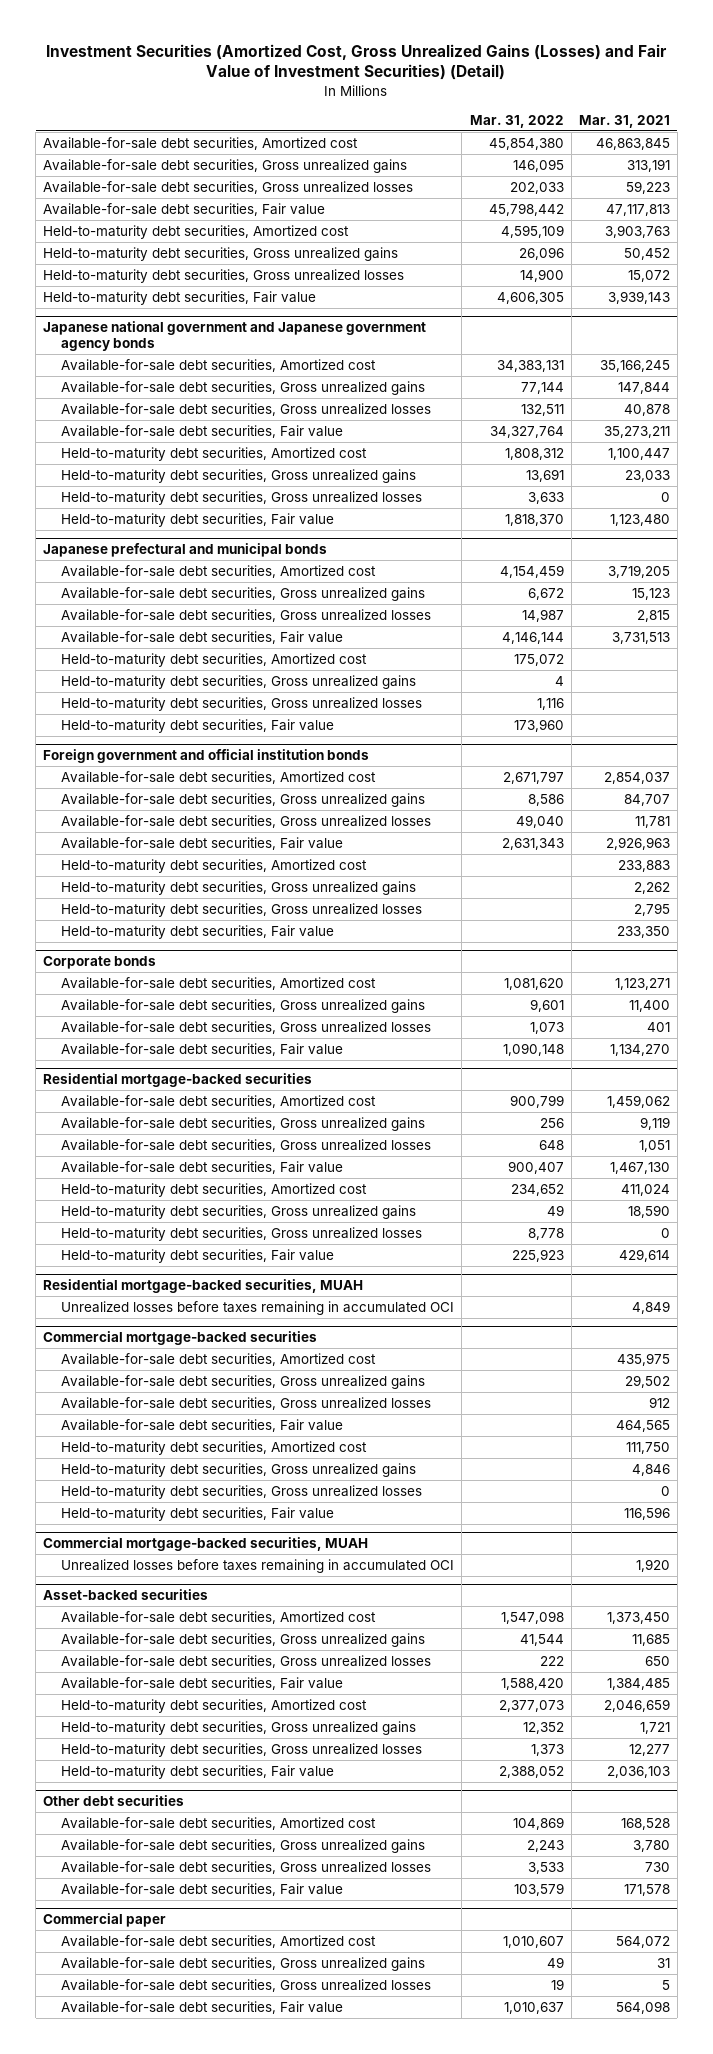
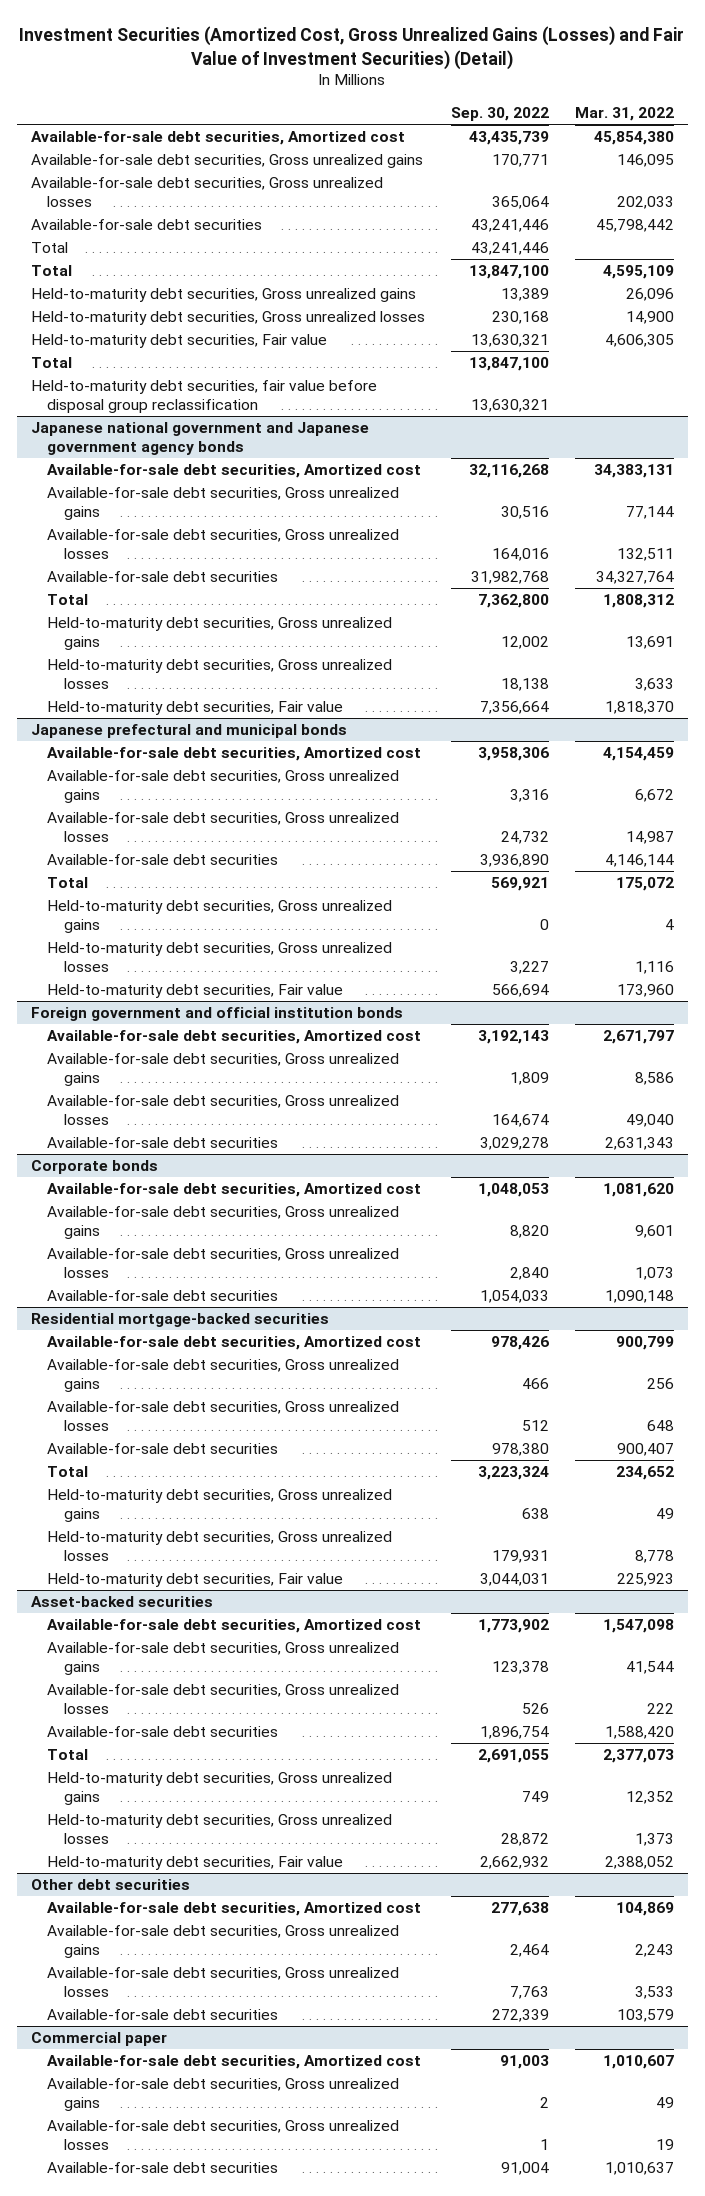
[578,114,670,128] Mar. 31, 2021 -> none
none -> [450,106,549,121] Sep. 30, 2022
[43,202,326,216] Available-for-sale debt securities, Fair value -> [30,219,262,231] Available-for-sale debt securities
none -> [30,242,68,254] Total
[43,224,350,239] Held-to-maturity debt securities, Amortized cost -> [30,265,72,277] Total
none -> [30,357,72,369] Total
none -> [30,380,377,413] Held-to-maturity debt securities, fair value before disposal group reclassification
[61,424,344,438] Available-for-sale debt securities, Fair value -> [47,571,279,583] Available-for-sale debt securities
[61,446,368,461] Held-to-maturity debt securities, Amortized cost -> [47,594,89,606] Total
[61,630,344,644] Available-for-sale debt securities, Fair value -> [47,854,279,866] Available-for-sale debt securities
[61,652,368,667] Held-to-maturity debt securities, Amortized cost -> [47,877,89,889] Total
[61,858,368,873] Held-to-maturity debt securities, Amortized cost -> none
[61,880,417,895] Held-to-maturity debt securities, Gross unrealized gains -> none
[61,902,423,917] Held-to-maturity debt securities, Gross unrealized losses -> none
[61,924,335,939] Held-to-maturity debt securities, Fair value -> none
[61,836,344,850] Available-for-sale debt securities, Fair value -> [47,1137,279,1149] Available-for-sale debt securities
[61,1042,344,1056] Available-for-sale debt securities, Fair value -> [47,1290,279,1302] Available-for-sale debt securities
[61,1160,344,1174] Available-for-sale debt securities, Fair value -> [47,1443,279,1455] Available-for-sale debt securities
[61,1182,368,1197] Held-to-maturity debt securities, Amortized cost -> [47,1466,89,1478] Total
[43,1278,364,1293] Residential mortgage-backed securities, MUAH -> none
[61,1300,455,1315] Unrealized losses before taxes remaining in accumulated OCI -> none
[43,1330,318,1345] Commercial mortgage-backed securities -> none
[61,1352,377,1366] Available-for-sale debt securities, Amortized cost -> none
[61,1374,426,1389] Available-for-sale debt securities, Gross unrealized gains -> none
[61,1396,432,1410] Available-for-sale debt securities, Gross unrealized losses -> none
[61,1418,344,1432] Available-for-sale debt securities, Fair value -> none
[61,1440,368,1455] Held-to-maturity debt securities, Amortized cost -> none
[61,1462,417,1477] Held-to-maturity debt securities, Gross unrealized gains -> none
[61,1484,423,1499] Held-to-maturity debt securities, Gross unrealized losses -> none
[61,1506,335,1521] Held-to-maturity debt securities, Fair value -> none
[43,1536,369,1551] Commercial mortgage-backed securities, MUAH -> none
[61,1558,455,1573] Unrealized losses before taxes remaining in accumulated OCI -> none
[61,1676,344,1690] Available-for-sale debt securities, Fair value -> [47,1726,279,1738] Available-for-sale debt securities
[61,1698,368,1713] Held-to-maturity debt securities, Amortized cost -> [47,1749,89,1761] Total
[61,1882,344,1896] Available-for-sale debt securities, Fair value -> [47,2009,279,2021] Available-for-sale debt securities
[61,2000,344,2014] Available-for-sale debt securities, Fair value -> [47,2162,279,2174] Available-for-sale debt securities

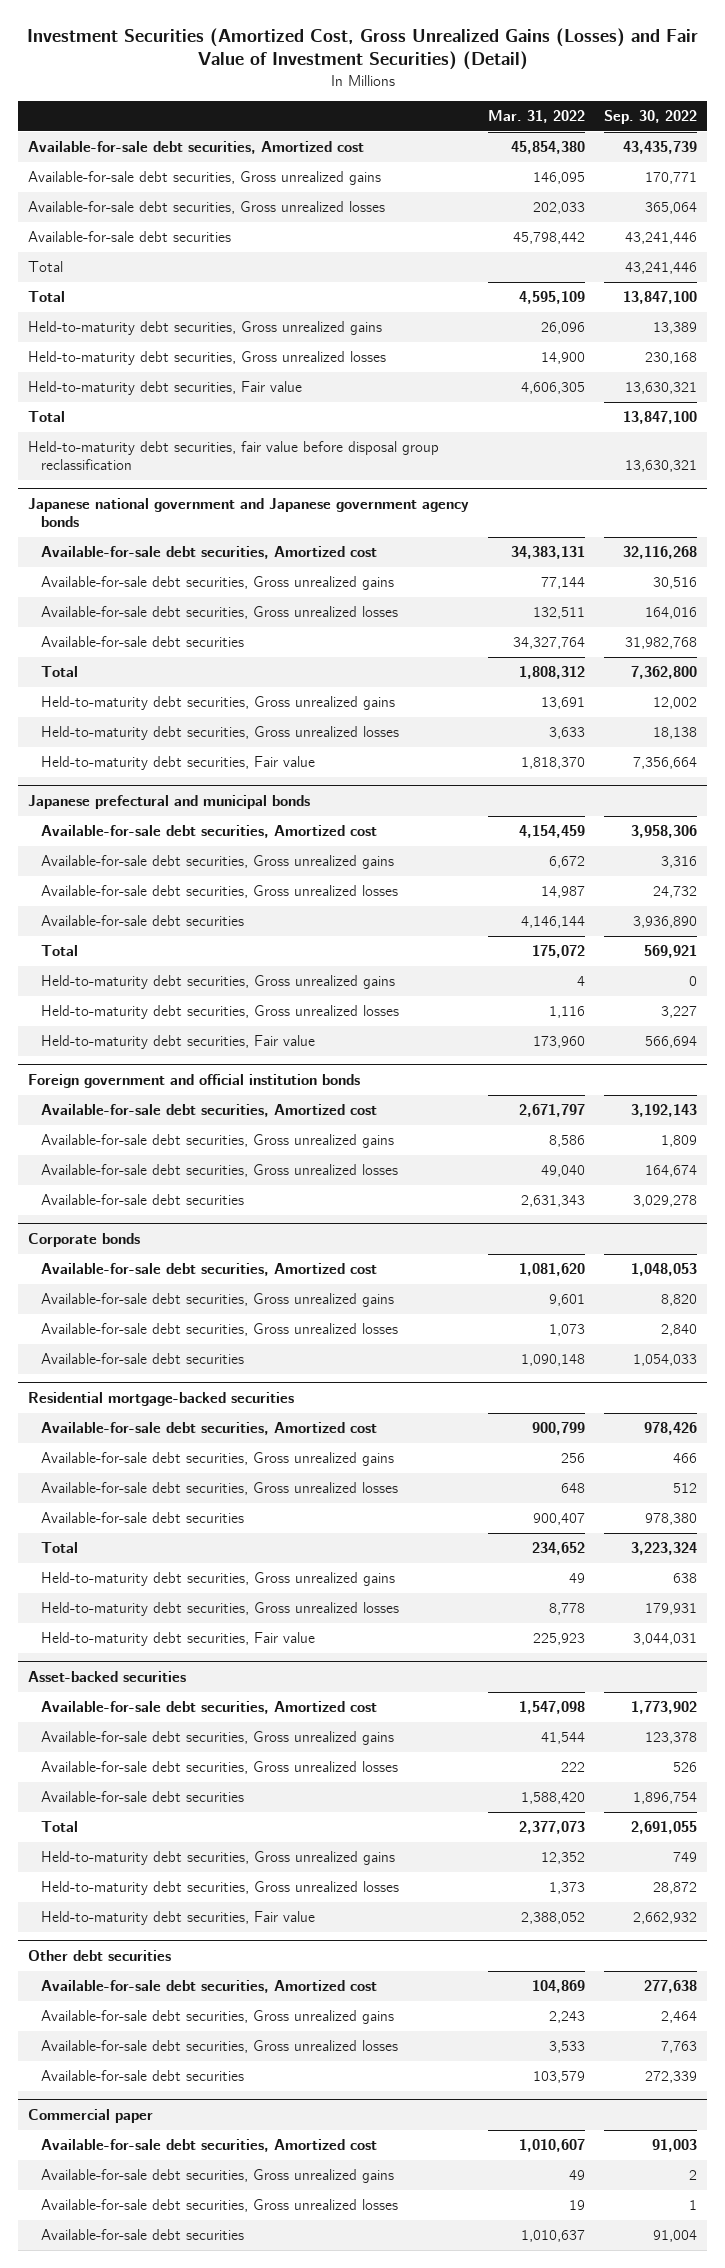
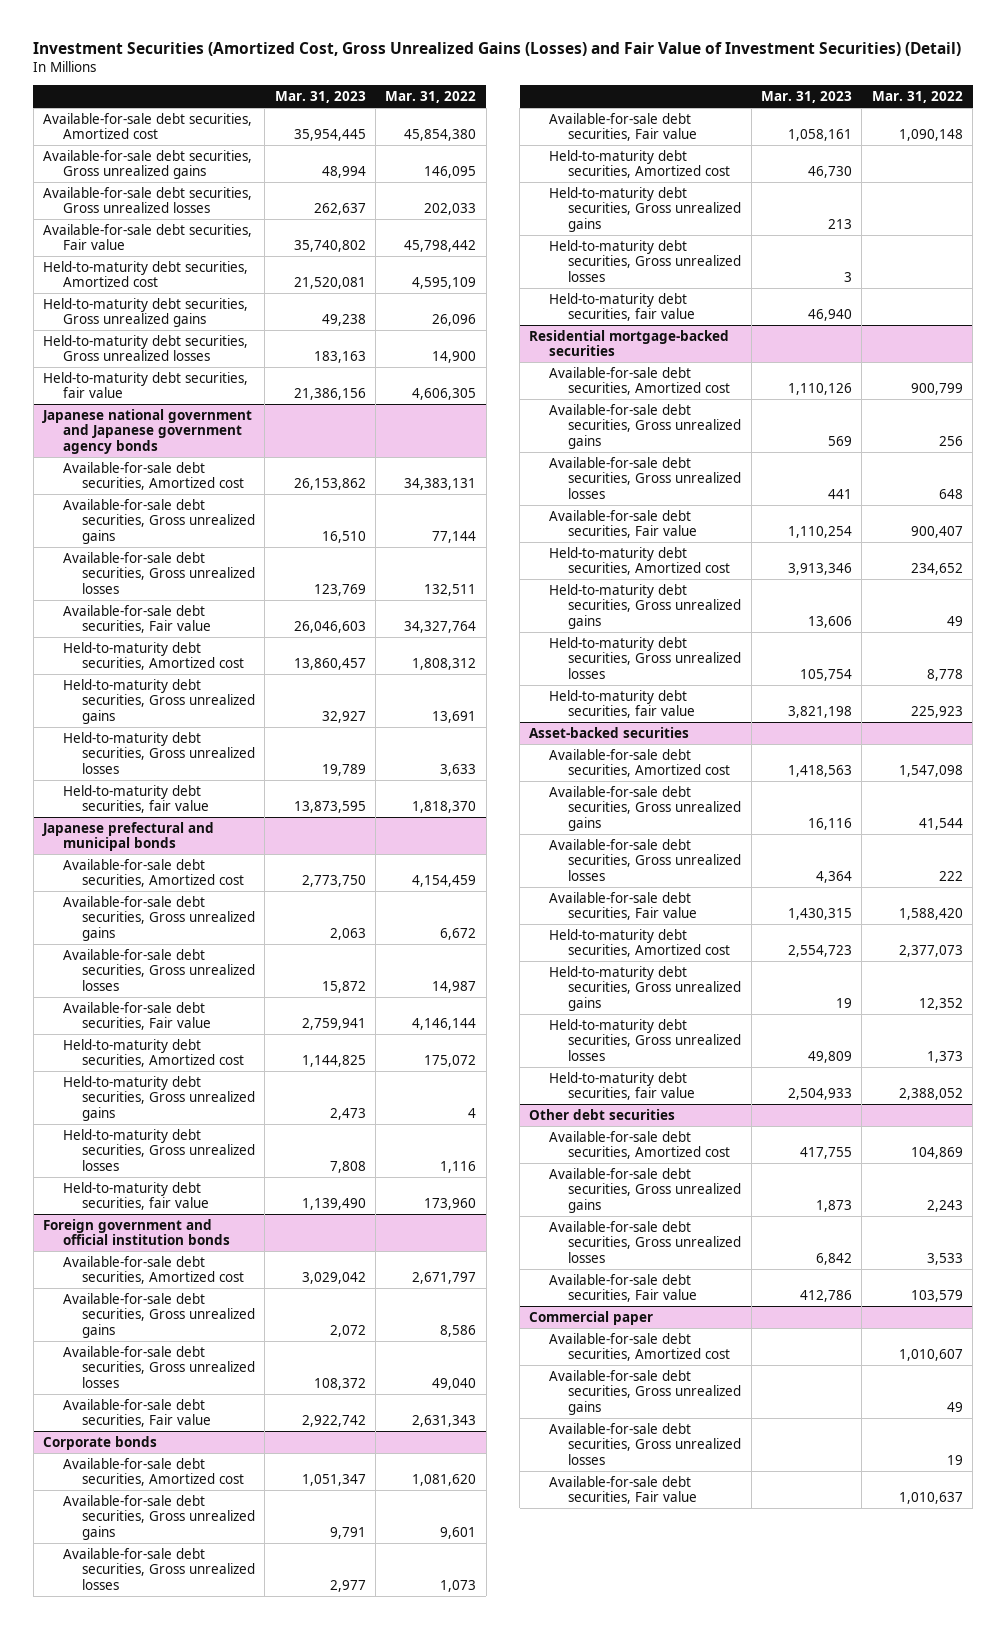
[604,110,698,125] Sep. 30, 2022 -> none
none -> [274,90,366,103] Mar. 31, 2023
[27,261,63,273] Total -> none
[27,231,231,243] Available-for-sale debt securities -> [43,223,253,251] Available-for-sale debt securities, Fair value
[27,291,65,303] Total -> [43,260,249,288] Held-to-maturity debt securities, Amortized cost
[27,411,65,423] Total -> none
[27,441,439,471] Held-to-maturity debt securities, fair value before disposal group reclassification -> none
[27,381,302,396] Held-to-maturity debt securities, Fair value -> [43,371,249,399] Held-to-maturity debt securities, fair value
[40,636,244,648] Available-for-sale debt securities -> [62,604,212,634] Available-for-sale debt securities, Fair value
[40,666,78,678] Total -> [62,641,245,671] Held-to-maturity debt securities, Amortized cost
[40,756,315,771] Held-to-maturity debt securities, Fair value -> [62,784,210,814] Held-to-maturity debt securities, fair value
[40,915,244,927] Available-for-sale debt securities -> [62,1001,212,1031] Available-for-sale debt securities, Fair value
[40,945,78,957] Total -> [62,1038,245,1068] Held-to-maturity debt securities, Amortized cost
[40,1035,315,1050] Held-to-maturity debt securities, Fair value -> [62,1181,210,1211] Held-to-maturity debt securities, fair value
[40,1194,244,1206] Available-for-sale debt securities -> [62,1398,212,1428] Available-for-sale debt securities, Fair value
[40,1353,244,1365] Available-for-sale debt securities -> [548,112,698,142] Available-for-sale debt securities, Fair value
none -> [548,149,731,179] Held-to-maturity debt securities, Amortized cost
none -> [548,186,742,232] Held-to-maturity debt securities, Gross unrealized gains
none -> [548,239,742,282] Held-to-maturity debt securities, Gross unrealized losses
none -> [548,292,696,322] Held-to-maturity debt securities, fair value
[40,1512,244,1524] Available-for-sale debt securities -> [548,509,698,539] Available-for-sale debt securities, Fair value
[40,1542,78,1554] Total -> [548,546,731,576] Held-to-maturity debt securities, Amortized cost
[40,1632,315,1647] Held-to-maturity debt securities, Fair value -> [548,689,696,719] Held-to-maturity debt securities, fair value
[40,1791,244,1803] Available-for-sale debt securities -> [548,891,698,921] Available-for-sale debt securities, Fair value
[40,1821,78,1833] Total -> [548,928,731,958] Held-to-maturity debt securities, Amortized cost
[40,1911,315,1926] Held-to-maturity debt securities, Fair value -> [548,1071,696,1101] Held-to-maturity debt securities, fair value
[40,2070,244,2082] Available-for-sale debt securities -> [548,1273,698,1303] Available-for-sale debt securities, Fair value
[40,2229,244,2241] Available-for-sale debt securities -> [548,1475,698,1505] Available-for-sale debt securities, Fair value

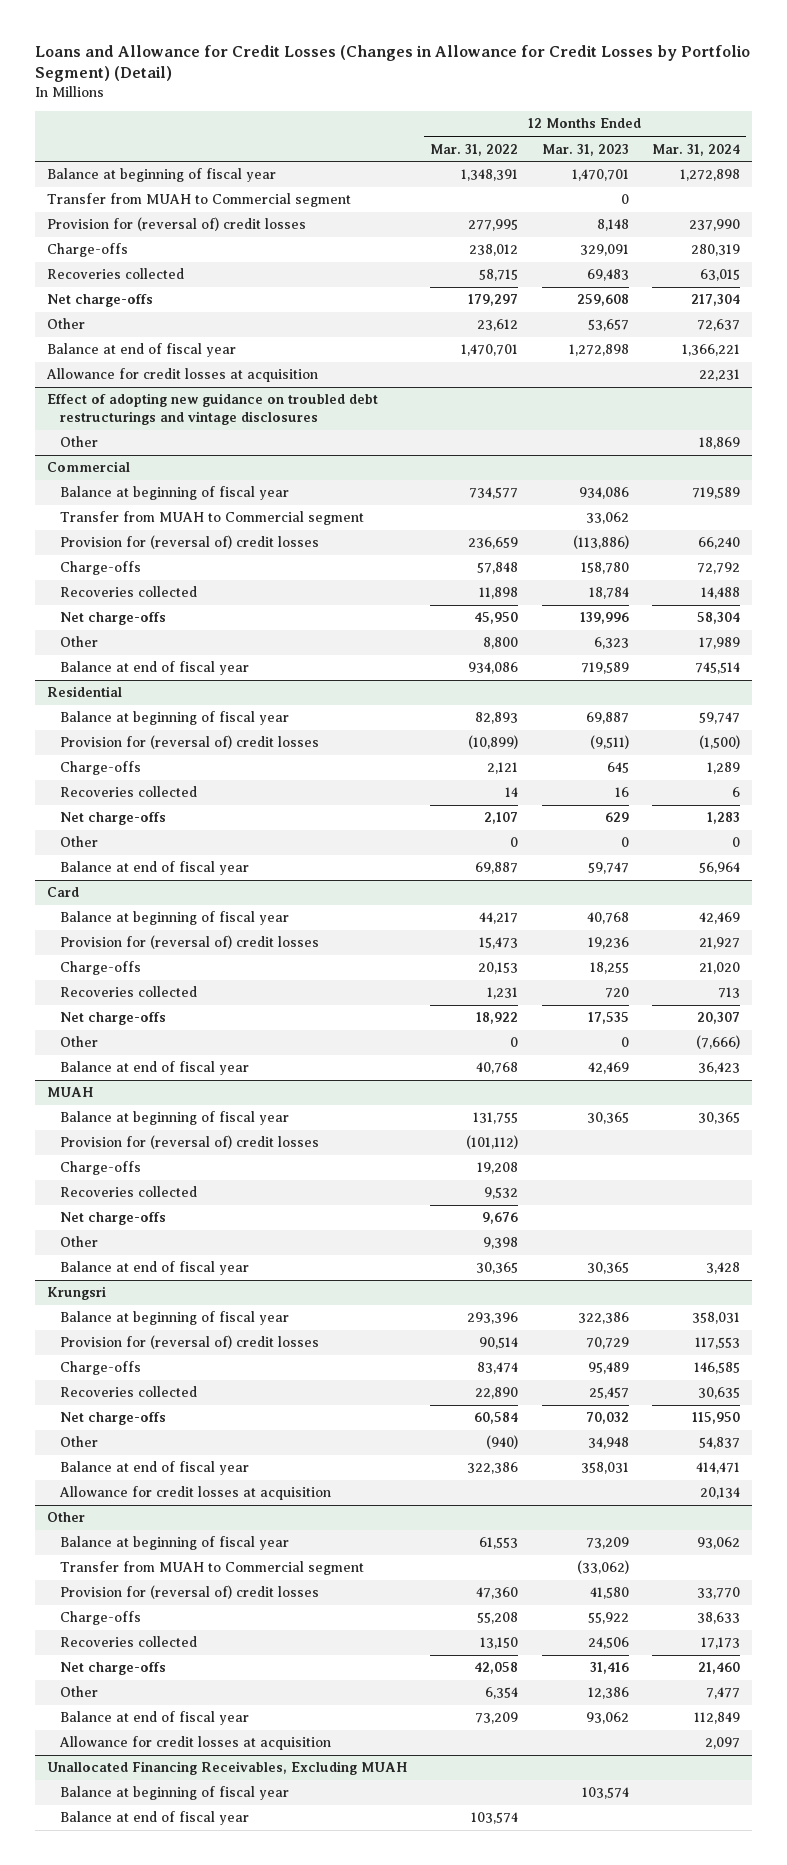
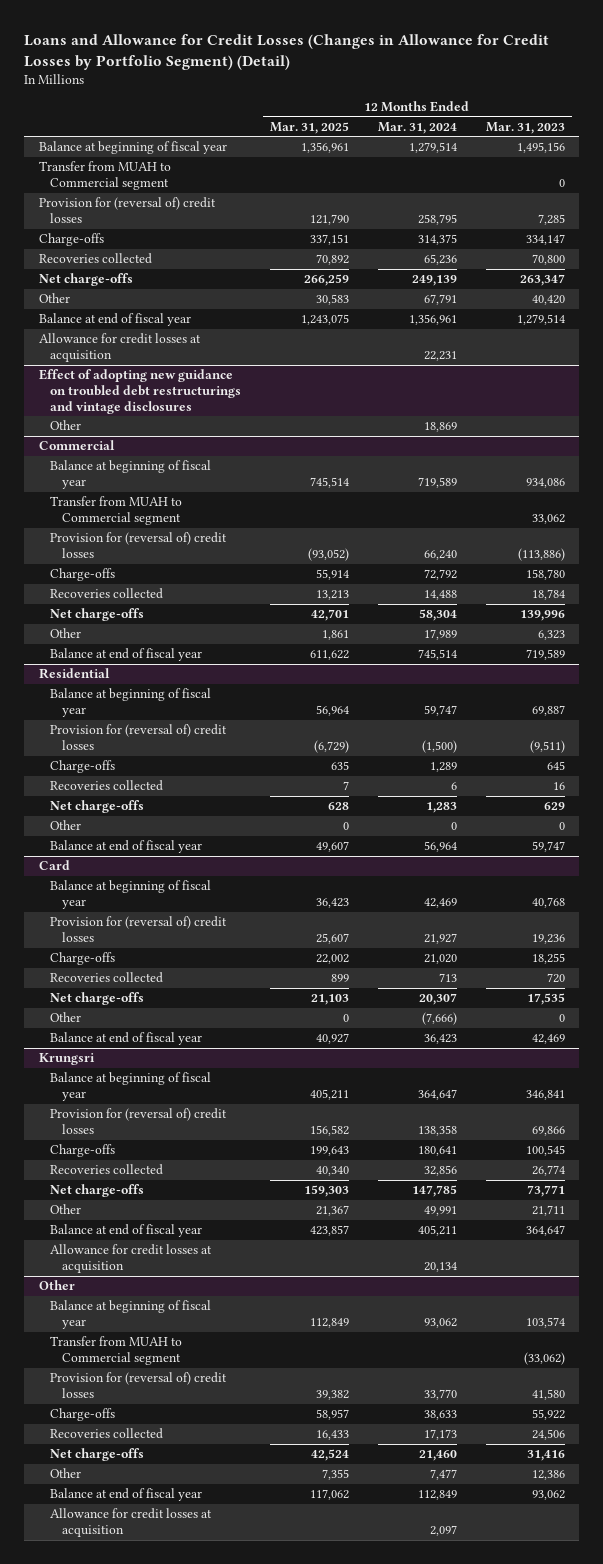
[430,143,519,156] Mar. 31, 2022 -> none
none -> [270,121,350,134] Mar. 31, 2025
[571,169,629,182] 1,470,701 -> [516,142,565,154] 1,495,156
[679,169,740,182] 1,272,898 -> [408,142,457,154] 1,279,514
[596,219,629,232] 8,148 -> [537,213,565,225] 7,285
[688,219,740,232] 237,990 -> [417,213,457,225] 258,795
[579,244,629,257] 329,091 -> [525,234,565,246] 334,147
[690,244,740,257] 280,319 -> [417,234,457,246] 314,375
[586,269,629,282] 69,483 -> [531,254,565,266] 70,800
[699,269,740,282] 63,015 -> [423,254,457,266] 65,236
[576,294,629,307] 259,608 -> [519,274,565,287] 263,347
[690,294,740,307] 217,304 -> [411,275,457,287] 249,139
[587,319,629,332] 53,657 -> [531,295,565,306] 40,420
[696,319,740,332] 72,637 -> [423,294,457,306] 67,791
[568,344,629,357] 1,272,898 -> [516,314,565,326] 1,279,514
[681,344,740,357] 1,366,221 -> [408,314,457,326] 1,356,961
[46,1087,93,1098] MUAH -> none
[59,1111,289,1126] Balance at beginning of fiscal year -> none
[59,1135,319,1150] Provision for (reversal of) credit losses -> none
[59,1161,141,1176] Charge-offs -> none
[59,1186,197,1198] Recoveries collected -> none
[59,1212,166,1226] Net charge-offs -> none
[59,1236,98,1248] Other -> none
[59,1261,249,1276] Balance at end of fiscal year -> none
[577,1312,629,1325] 322,386 -> [525,1089,565,1100] 346,841
[691,1312,740,1325] 358,031 -> [417,1088,457,1100] 364,647
[585,1337,629,1350] 70,729 -> [531,1125,565,1136] 69,866
[694,1337,740,1350] 117,553 -> [417,1124,457,1136] 138,358
[587,1362,629,1375] 95,489 -> [525,1145,565,1157] 100,545
[693,1362,740,1375] 146,585 -> [417,1146,457,1157] 180,641
[588,1387,629,1400] 25,457 -> [531,1165,565,1177] 26,774
[697,1387,740,1400] 30,635 -> [423,1165,457,1177] 32,856
[585,1412,629,1425] 70,032 -> [526,1185,565,1198] 73,771
[691,1412,740,1425] 115,950 -> [411,1185,457,1198] 147,785
[587,1437,629,1450] 34,948 -> [531,1205,565,1217] 21,711
[698,1437,740,1450] 54,837 -> [423,1206,457,1217] 49,991
[580,1462,629,1475] 358,031 -> [525,1225,565,1237] 364,647
[695,1462,740,1475] 414,471 -> [417,1225,457,1237] 405,211
[585,1537,629,1550] 73,209 -> [525,1316,565,1328] 103,574
[46,1761,407,1776] Unallocated Financing Receivables, Excluding MUAH -> none
[59,1786,289,1801] Balance at beginning of fiscal year -> none
[59,1811,249,1826] Balance at end of fiscal year -> none

